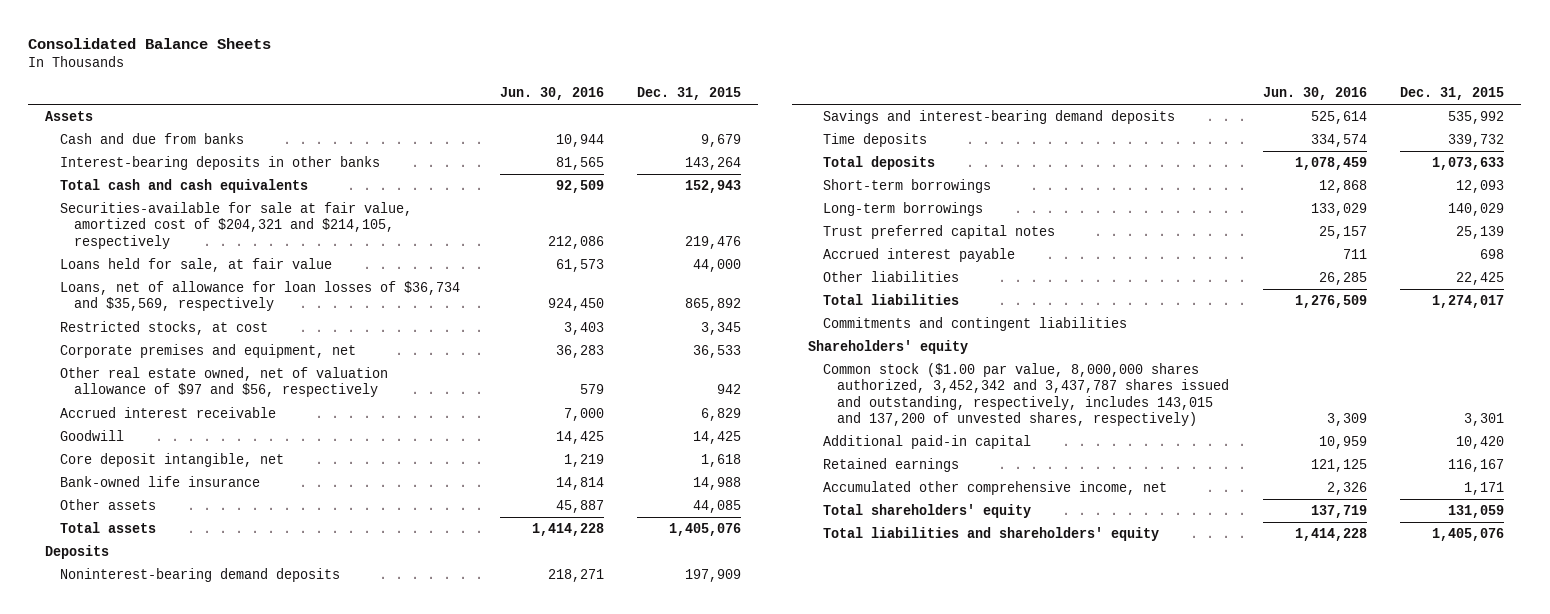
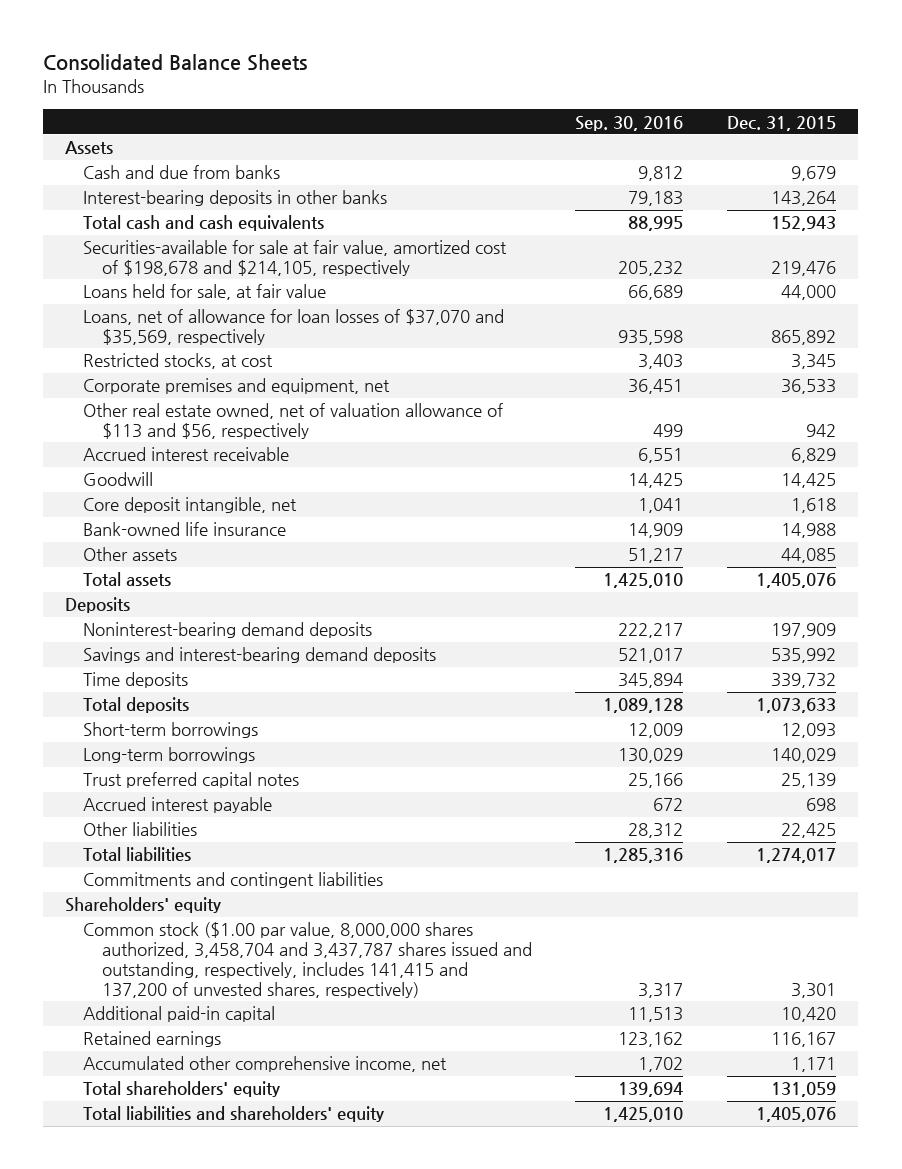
[499,86,604,100] Jun. 30, 2016 -> none
none -> [575,115,684,131] Sep. 30, 2016
[59,202,412,249] Securities-available for sale at fair value, amortized cost of $204,321 and $214,105, respectively -> [83,240,508,277] Securities-available for sale at fair value, amortized cost of $198,678 and $214,105, respectively
[59,281,460,312] Loans, net of allowance for loan losses of $36,734 and $35,569, respectively -> [83,309,505,346] Loans, net of allowance for loan losses of $37,070 and $35,569, respectively
[59,367,388,398] Other real estate owned, net of valuation allowance of $97 and $56, respectively -> [83,403,504,440] Other real estate owned, net of valuation allowance of $113 and $56, respectively
[822,363,1230,427] Common stock ($1.00 par value, 8,000,000 shares authorized, 3,452,342 and 3,437,787 shares issued and outstanding, respectively, includes 143,015 and 137,200 of unvested shares, respectively) -> [83,922,532,998] Common stock ($1.00 par value, 8,000,000 shares authorized, 3,458,704 and 3,437,787 shares issued and outstanding, respectively, includes 141,415 and 137,200 of unvested shares, respectively)

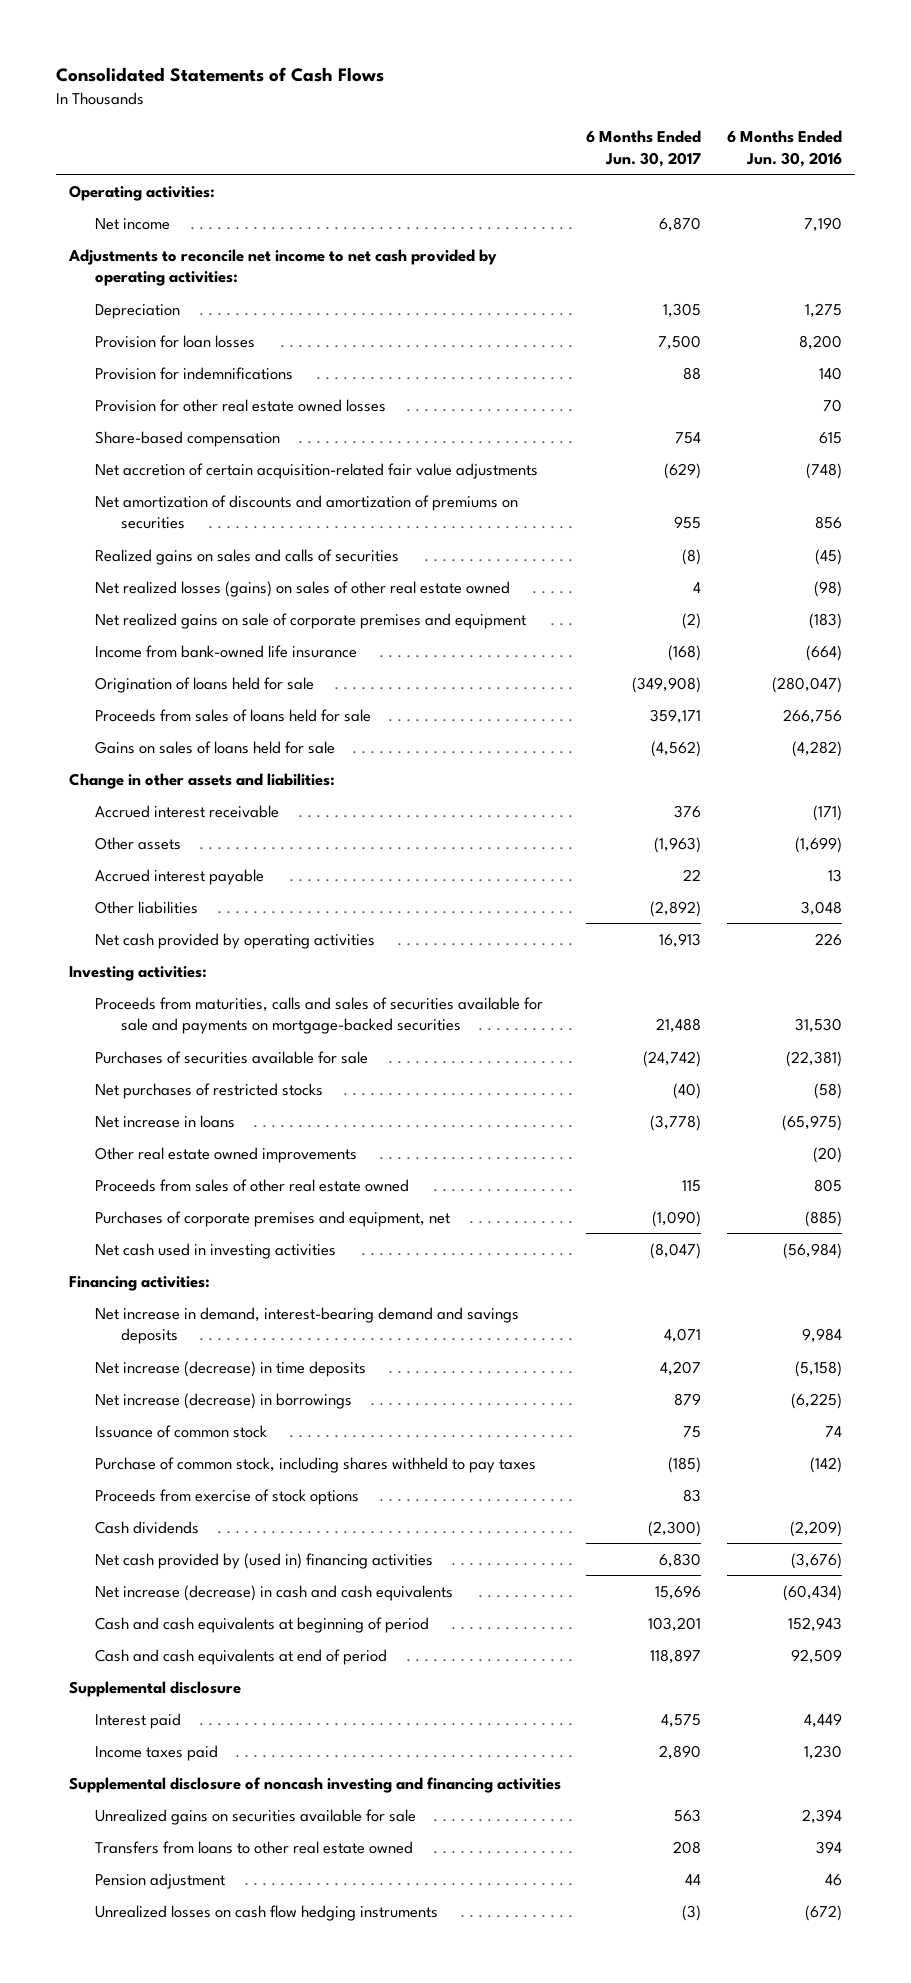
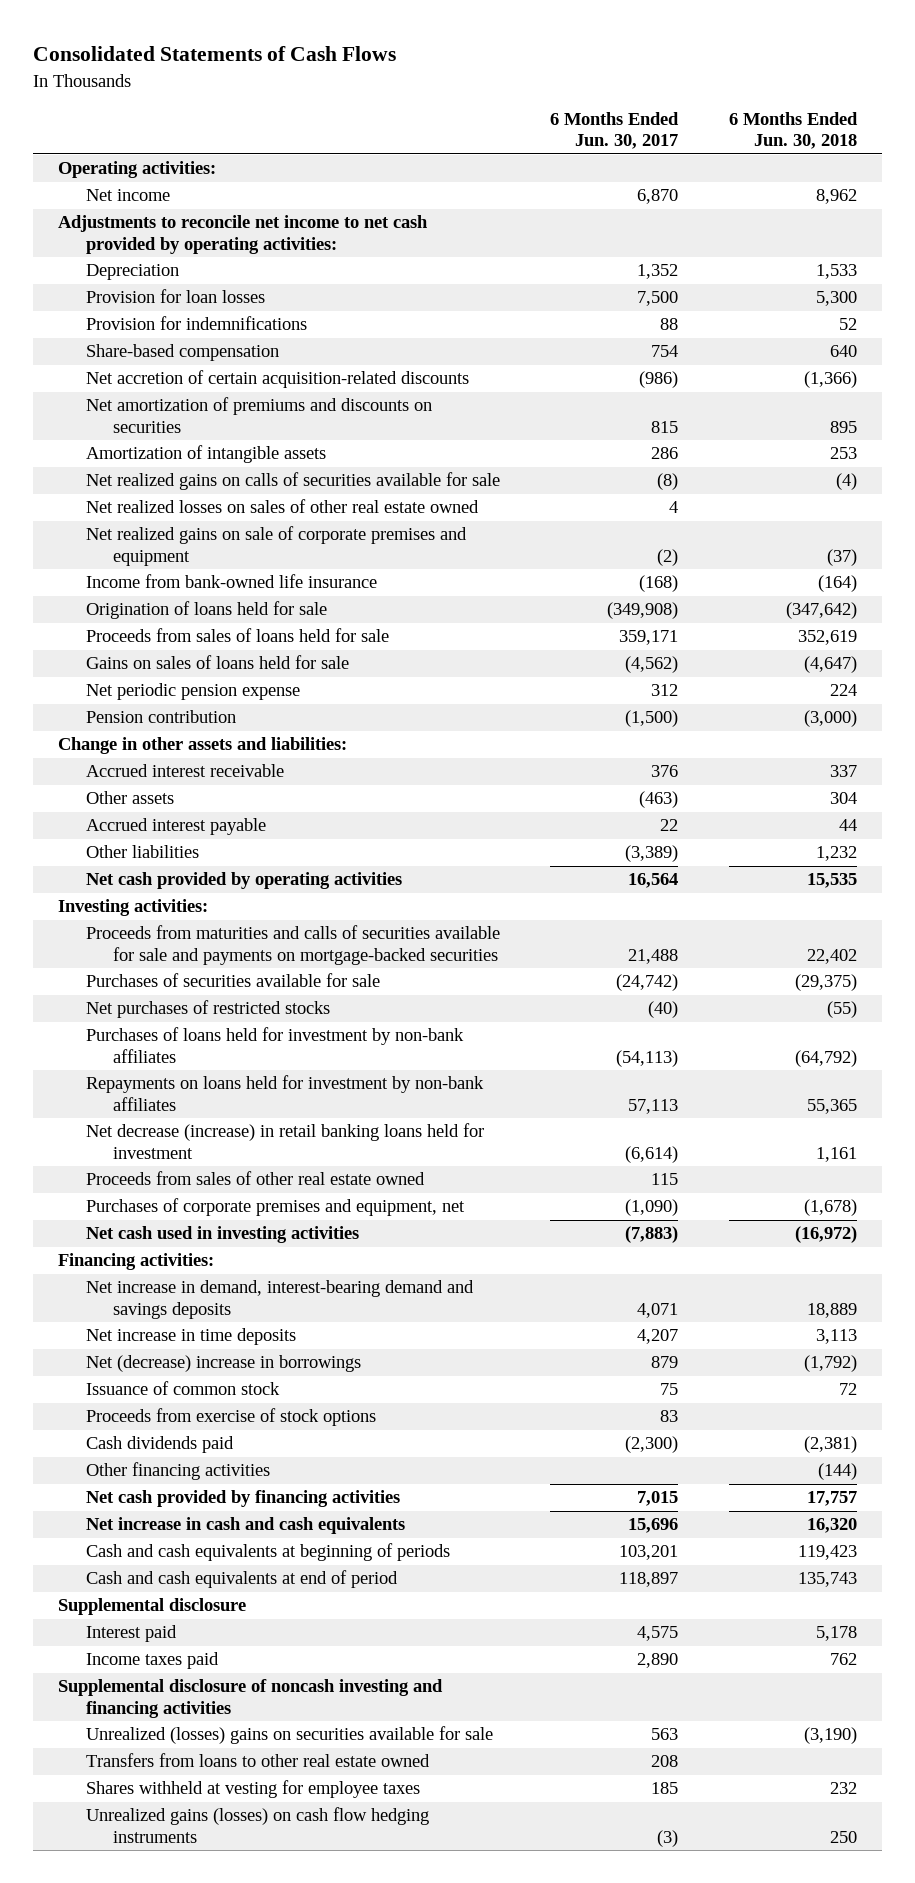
[727,130,843,167] 6 Months Ended Jun. 30, 2016 -> none
none -> [728,111,858,150] 6 Months Ended Jun. 30, 2018
[663,302,702,318] 1,305 -> [637,264,679,280] 1,352
[94,398,386,412] Provision for other real estate owned losses -> none
[94,462,538,479] Net accretion of certain acquisition-related fair value adjustments -> [85,370,469,389] Net accretion of certain acquisition-related discounts
[664,462,702,479] (629) -> [639,371,679,389] (986)
[94,494,518,530] Net amortization of discounts and amortization of premiums on securities -> [85,397,432,434] Net amortization of premiums and discounts on securities
[674,516,702,530] 955 -> [651,421,679,434] 815
none -> [85,445,326,464] Amortization of intangible assets
[94,548,399,565] Realized gains on sales and calls of securities -> [85,472,500,491] Net realized gains on calls of securities available for sale
[94,580,510,597] Net realized losses (gains) on sales of other real estate owned -> [85,499,479,514] Net realized losses on sales of other real estate owned
none -> [85,683,300,701] Net periodic pension expense
none -> [85,710,236,724] Pension contribution
[654,836,702,853] (1,963) -> [639,791,679,809] (463)
[650,900,702,917] (2,892) -> [625,845,679,863] (3,389)
[659,932,702,948] 16,913 -> [628,873,679,889] 16,564
[94,996,543,1035] Proceeds from maturities, calls and sales of securities available for sale and payments on mortgage-backed securities -> [85,925,500,966] Proceeds from maturities and calls of securities available for sale and payments on mortgage-backed securities
[94,1146,357,1163] Other real estate owned improvements -> none
none -> [85,1027,464,1064] Purchases of loans held for investment by non-bank affiliates
none -> [85,1075,484,1112] Repayments on loans held for investment by non-bank affiliates
[94,1114,235,1128] Net increase in loans -> [85,1123,484,1160] Net decrease (increase) in retail banking loans held for investment
[650,1114,702,1131] (3,778) -> [625,1146,679,1164] (6,614)
[650,1242,702,1259] (8,047) -> [625,1226,679,1244] (7,883)
[94,1360,366,1377] Net increase (decrease) in time deposits -> [85,1328,296,1346] Net increase in time deposits
[94,1392,352,1409] Net increase (decrease) in borrowings -> [85,1355,361,1373] Net (decrease) increase in borrowings
[94,1456,536,1473] Purchase of common stock, including shares withheld to pay taxes -> none
[94,1520,199,1534] Cash dividends -> [85,1436,234,1454] Cash dividends paid
none -> [85,1462,270,1481] Other financing activities
[94,1552,433,1569] Net cash provided by (used in) financing activities -> [85,1490,400,1508] Net cash provided by financing activities
[659,1552,702,1568] 6,830 -> [637,1491,679,1507] 7,015
[94,1584,453,1601] Net increase (decrease) in cash and cash equivalents -> [85,1517,405,1535] Net increase in cash and cash equivalents
[94,1616,429,1633] Cash and cash equivalents at beginning of period -> [85,1543,450,1562] Cash and cash equivalents at beginning of periods
[94,1808,416,1825] Unrealized gains on securities available for sale -> [85,1726,493,1745] Unrealized (losses) gains on securities available for sale
[94,1872,225,1889] Pension adjustment -> none
none -> [85,1780,420,1799] Shares withheld at vesting for employee taxes
[94,1904,438,1921] Unrealized losses on cash flow hedging instruments -> [85,1807,429,1844] Unrealized gains (losses) on cash flow hedging instruments

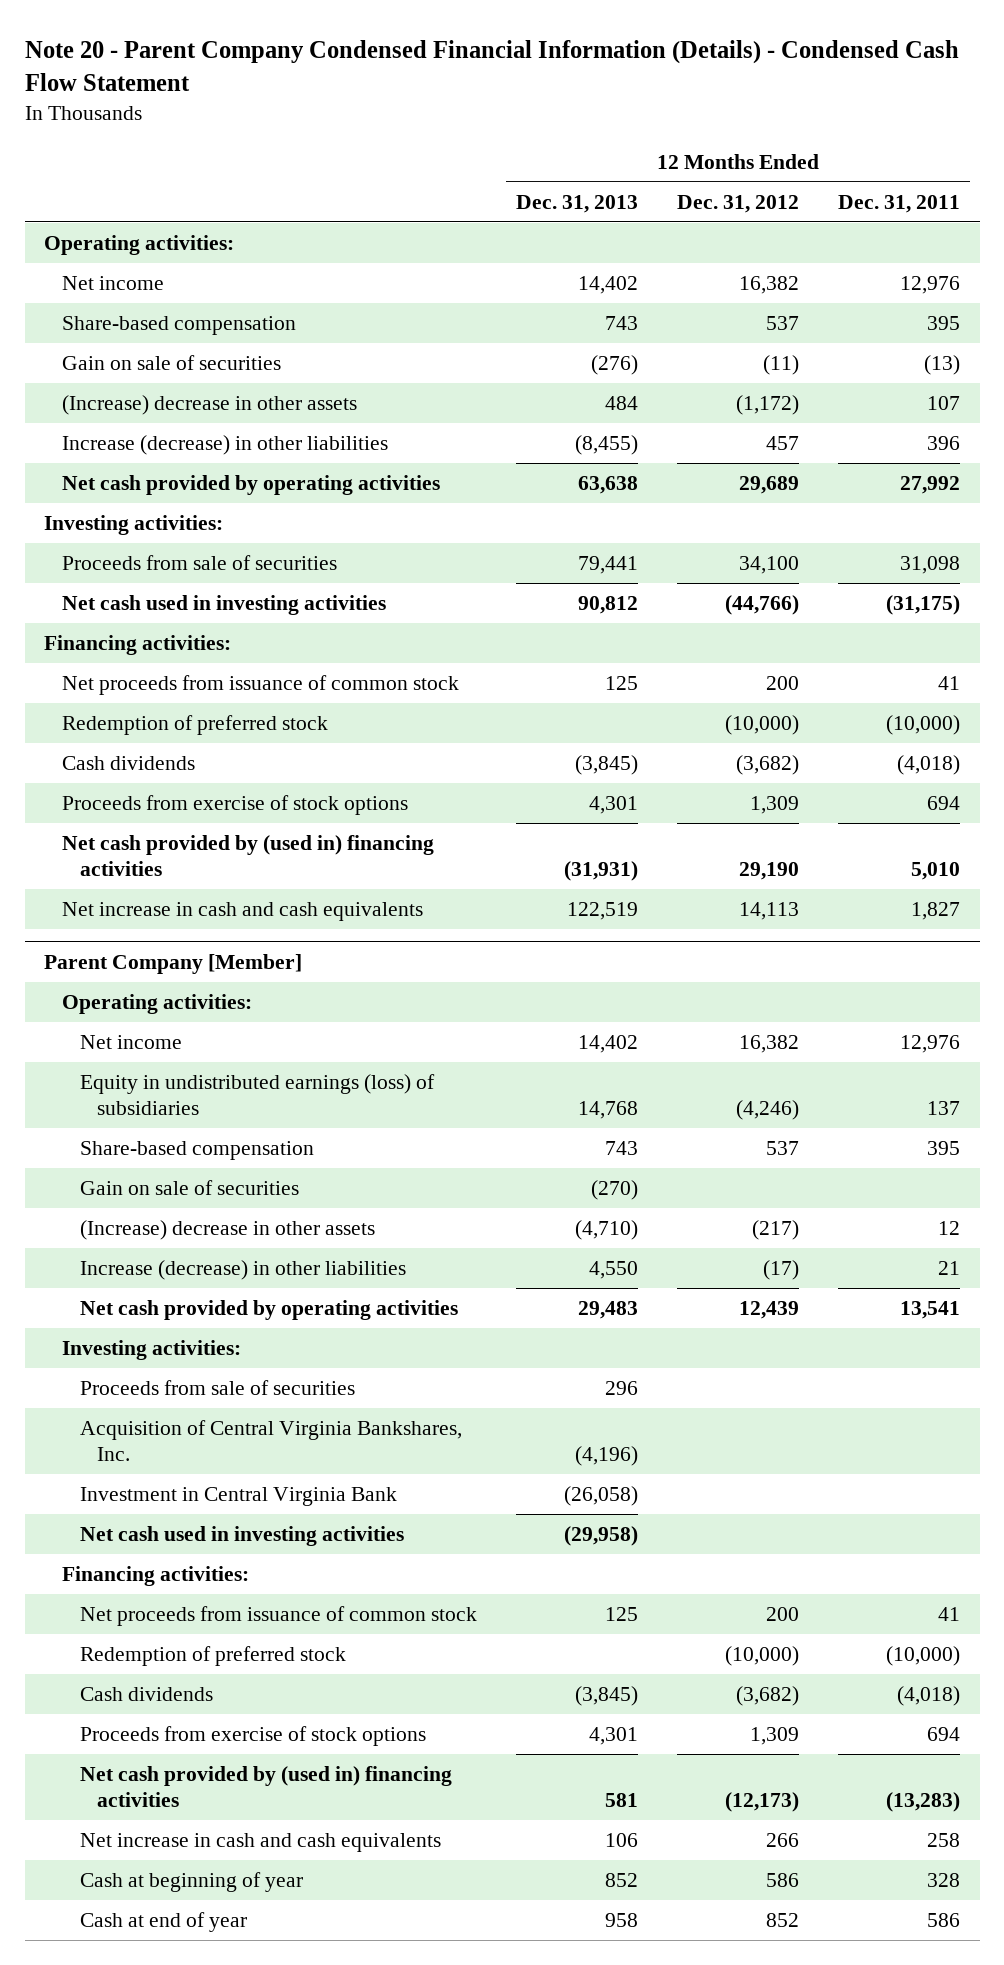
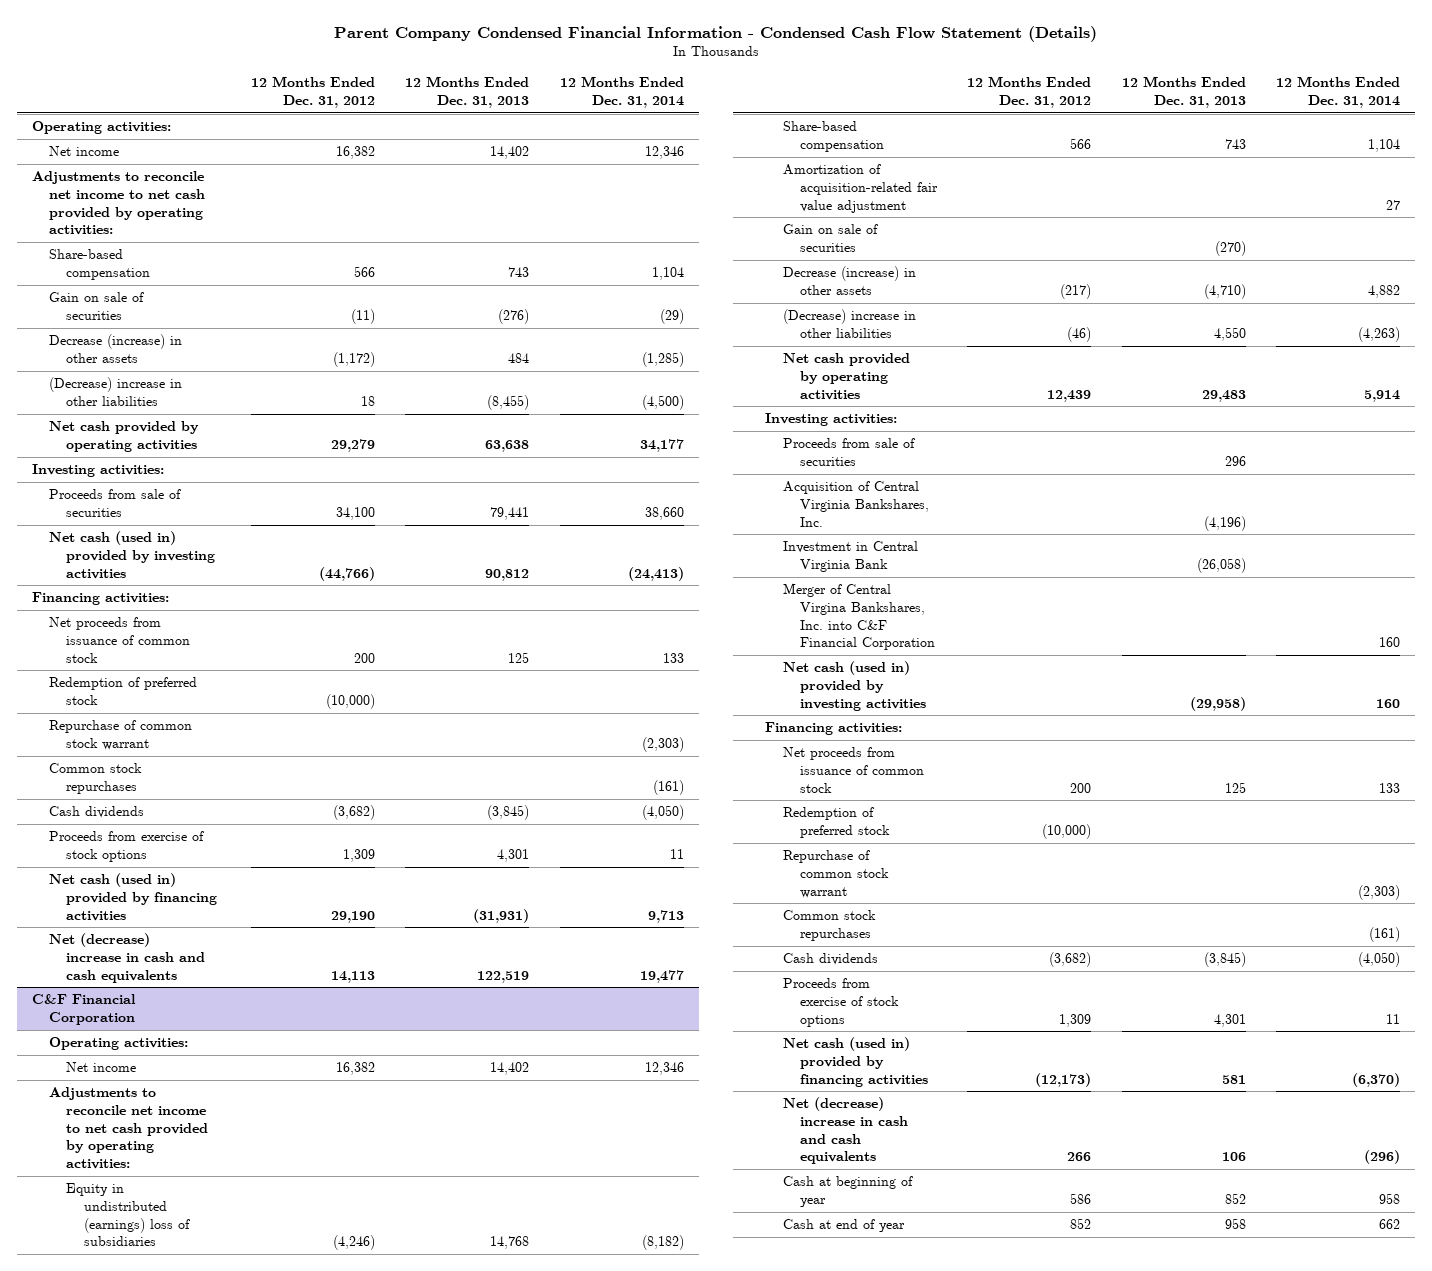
[24,39,959,92] Note 20 - Parent Company Condensed Financial Information (Details) - Condensed Cash Flow Statement -> [333,25,1097,42] Parent Company Condensed Financial Information - Condensed Cash Flow Statement (Details)
[837,194,960,213] Dec. 31, 2011 -> none
none -> [559,76,684,108] 12 Months Ended Dec. 31, 2014
none -> [31,171,206,236] Adjustments to reconcile net income to net cash provided by operating activities:
[765,315,799,330] 537 -> [354,265,376,277] 566
[61,394,357,415] (Increase) decrease in other assets -> [49,334,183,363] Decrease (increase) in other assets
[61,434,388,455] Increase (decrease) in other liabilities -> [49,377,183,406] (Decrease) increase in other liabilities
[765,435,799,450] 457 -> [361,395,376,406] 18
[738,475,799,494] 29,689 -> [331,438,376,452] 29,279
[61,594,386,615] Net cash used in investing activities -> [49,531,216,579] Net cash (used in) provided by investing activities
none -> [49,720,193,750] Repurchase of common stock warrant
none -> [49,763,143,794] Common stock repurchases
[44,953,303,974] Parent Company [Member] -> none
[61,834,434,876] Net cash provided by (used in) financing activities -> [49,873,218,921] Net cash (used in) provided by financing activities
[61,901,423,921] Net increase in cash and cash equivalents -> [49,933,206,983] Net (decrease) increase in cash and cash equivalents
none -> [31,994,136,1025] C&F Financial Corporation
none -> [49,1087,209,1169] Adjustments to reconcile net income to net cash provided by operating activities:
[79,1073,435,1115] Equity in undistributed earnings (loss) of subsidiaries -> [66,1183,190,1247] Equity in undistributed (earnings) loss of subsidiaries
[765,1140,799,1155] 537 -> [1070,137,1092,149] 566
none -> [782,164,938,213] Amortization of acquisition-related fair value adjustment
[79,1219,375,1240] (Increase) decrease in other assets -> [782,266,916,295] Decrease (increase) in other assets
[79,1259,406,1280] Increase (decrease) in other liabilities -> [782,309,916,338] (Decrease) increase in other liabilities
[762,1259,799,1280] (17) -> [1067,326,1092,342] (46)
none -> [782,583,935,651] Merger of Central Virgina Bankshares, Inc. into C&F Financial Corporation
[79,1525,404,1546] Net cash used in investing activities -> [782,661,926,711] Net cash (used in) provided by investing activities
none -> [782,850,889,898] Repurchase of common stock warrant
none -> [782,910,876,941] Common stock repurchases
[79,1765,452,1807] Net cash provided by (used in) financing activities -> [782,1037,928,1087] Net cash (used in) provided by financing activities
[79,1832,441,1852] Net increase in cash and cash equivalents -> [782,1097,908,1165] Net (decrease) increase in cash and cash equivalents

